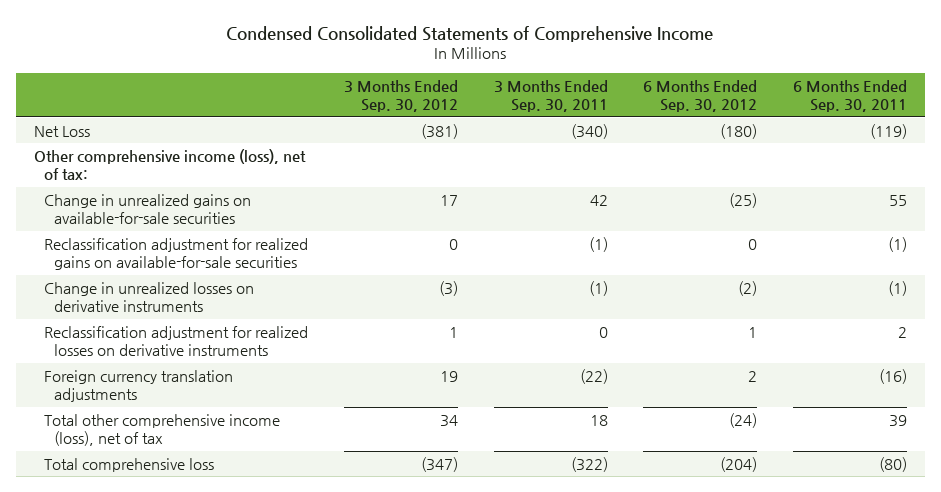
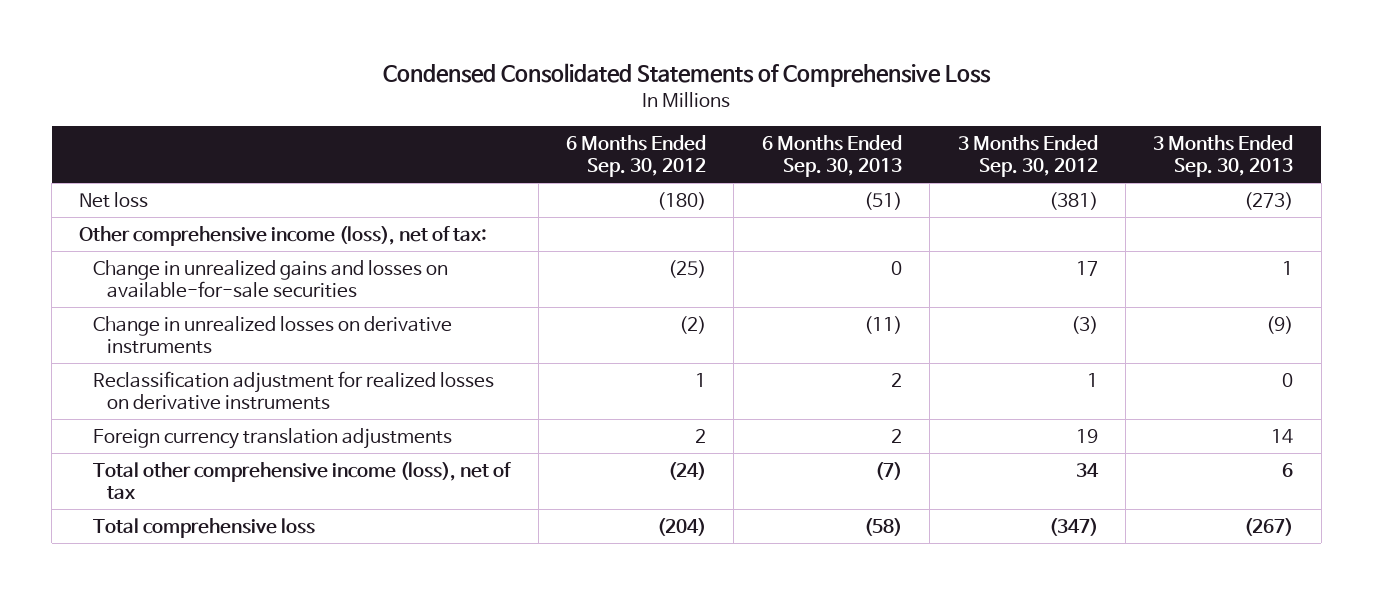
[226,25,714,42] Condensed Consolidated Statements of Comprehensive Income -> [383,63,992,88] Condensed Consolidated Statements of Comprehensive Loss
[493,79,608,113] 3 Months Ended Sep. 30, 2011 -> none
[793,79,908,113] 6 Months Ended Sep. 30, 2011 -> none
none -> [761,135,902,178] 6 Months Ended Sep. 30, 2013
none -> [1153,135,1294,178] 3 Months Ended Sep. 30, 2013
[33,125,90,137] Net Loss -> [79,191,149,208] Net loss
[44,237,309,271] Reclassification adjustment for realized gains on available-for-sale securities -> none
[44,193,252,225] Change in unrealized gains on available-for-sale securities -> [93,259,449,299] Change in unrealized gains and losses on available-for-sale securities

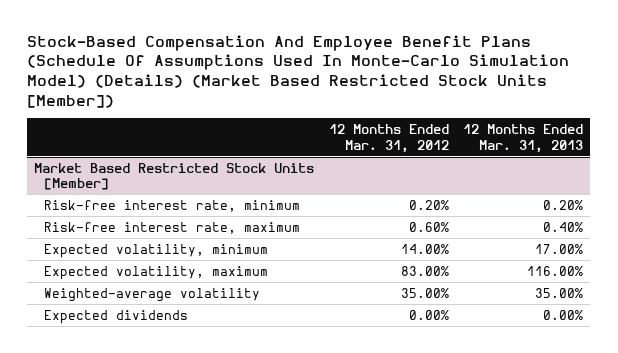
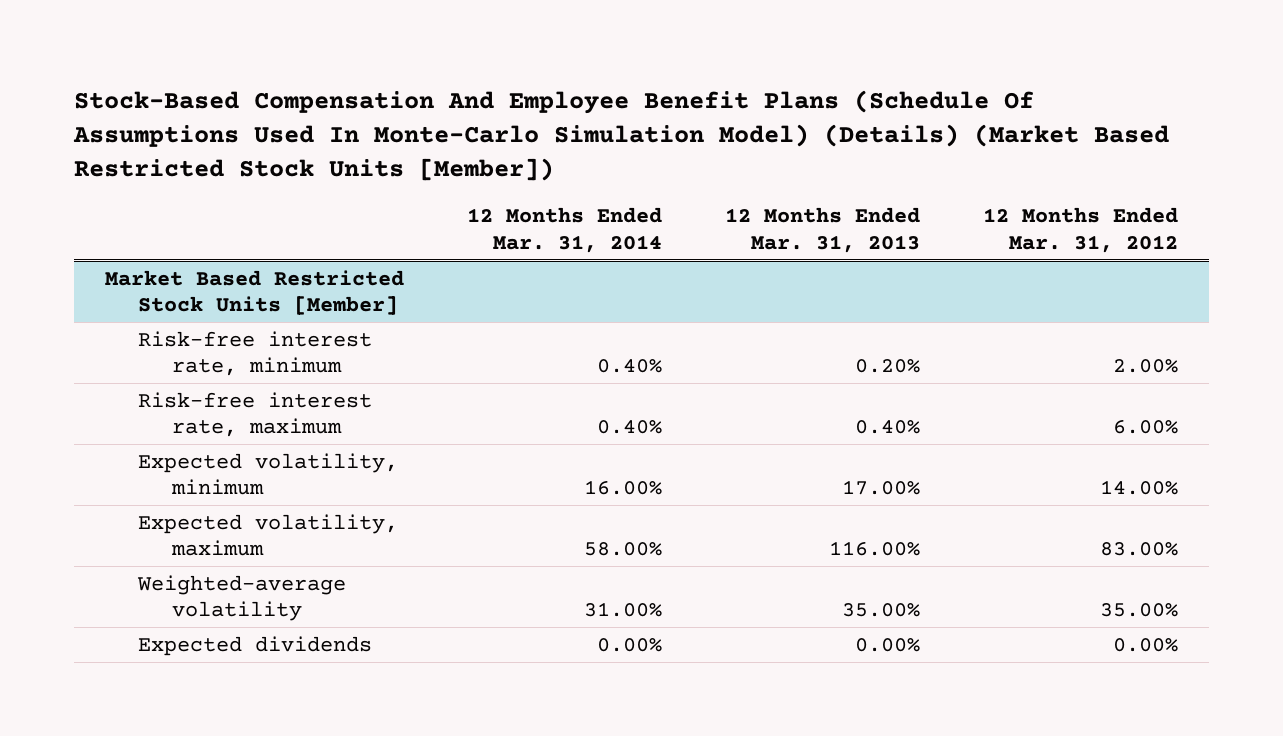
none -> [467,207,663,253] 12 Months Ended Mar. 31, 2014
[408,199,449,210] 0.20% -> [1112,359,1178,374] 2.00%
[408,221,449,232] 0.60% -> [1112,420,1178,435] 6.00%

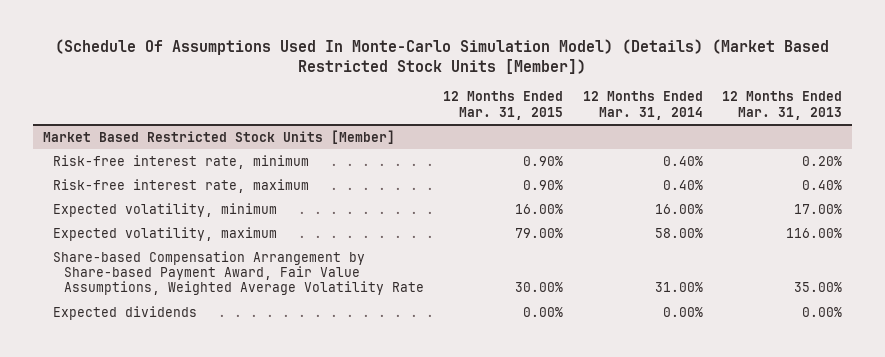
[72,90,1169,182] Stock-Based Compensation And Employee Benefit Plans (Schedule Of Assumptions Used In Monte-Carlo Simulation Model) (Details) (Market Based Restricted Stock Units [Member]) -> [55,39,830,75] (Schedule Of Assumptions Used In Monte-Carlo Simulation Model) (Details) (Market Based Restricted Stock Units [Member])
[982,207,1178,253] 12 Months Ended Mar. 31, 2012 -> none
none -> [443,91,564,120] 12 Months Ended Mar. 31, 2015
[137,574,347,622] Weighted-average volatility -> [53,250,424,296] Share-based Compensation Arrangement by Share-based Payment Award, Fair Value Assumptions, Weighted Average Volatility Rate

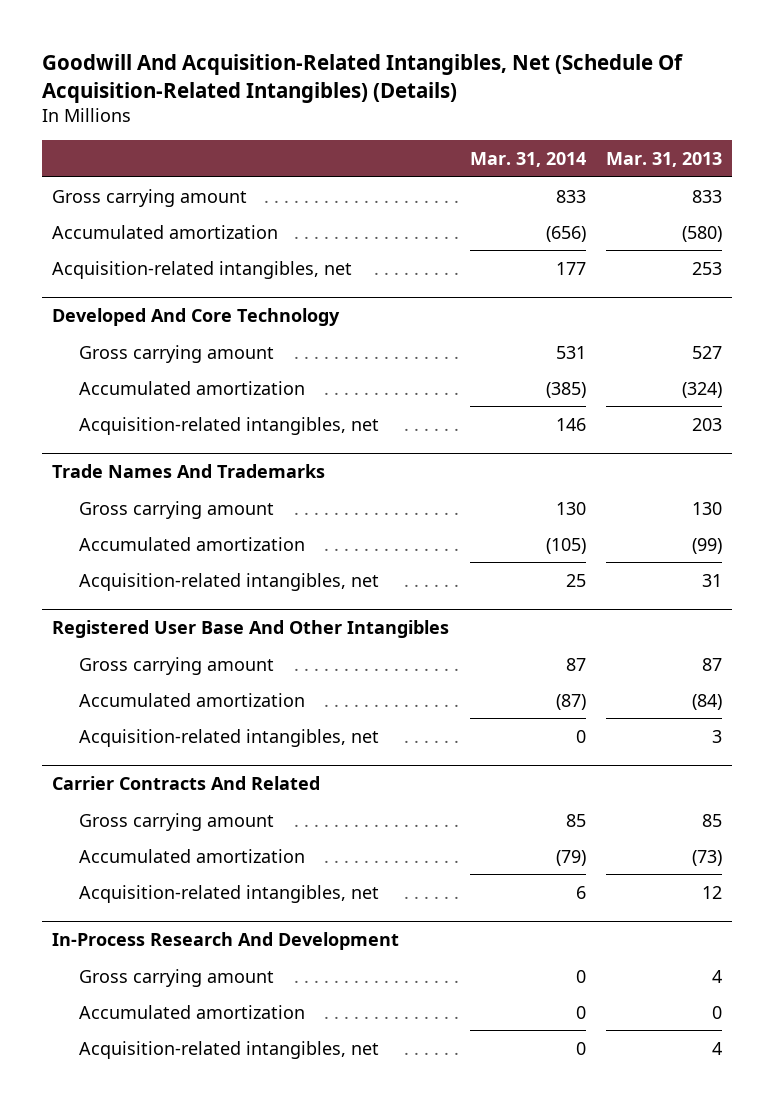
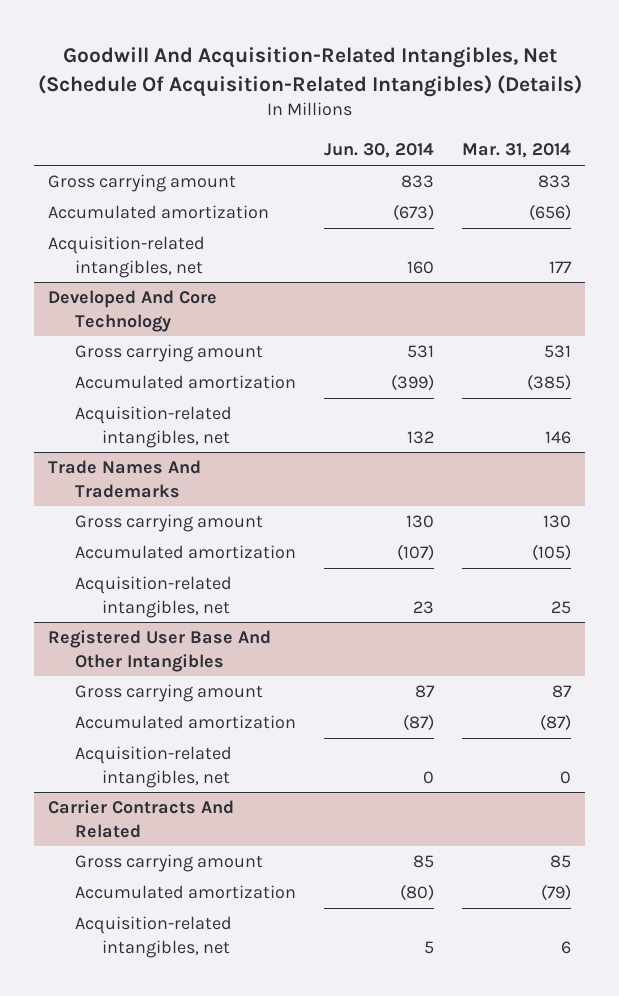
[606,151,723,167] Mar. 31, 2013 -> none
none -> [324,143,435,159] Jun. 30, 2014
[52,932,400,951] In-Process Research And Development -> none
[79,968,275,987] Gross carrying amount -> none
[79,1004,306,1019] Accumulated amortization -> none
[79,1040,380,1059] Acquisition-related intangibles, net -> none

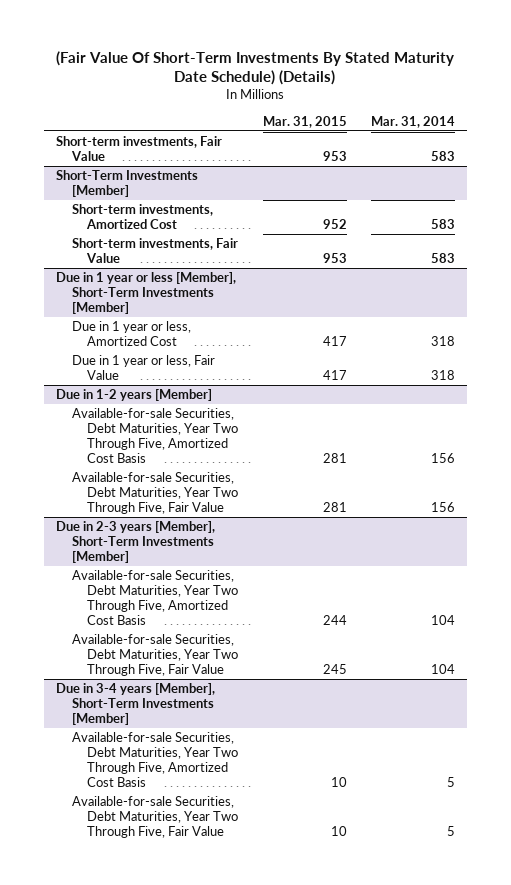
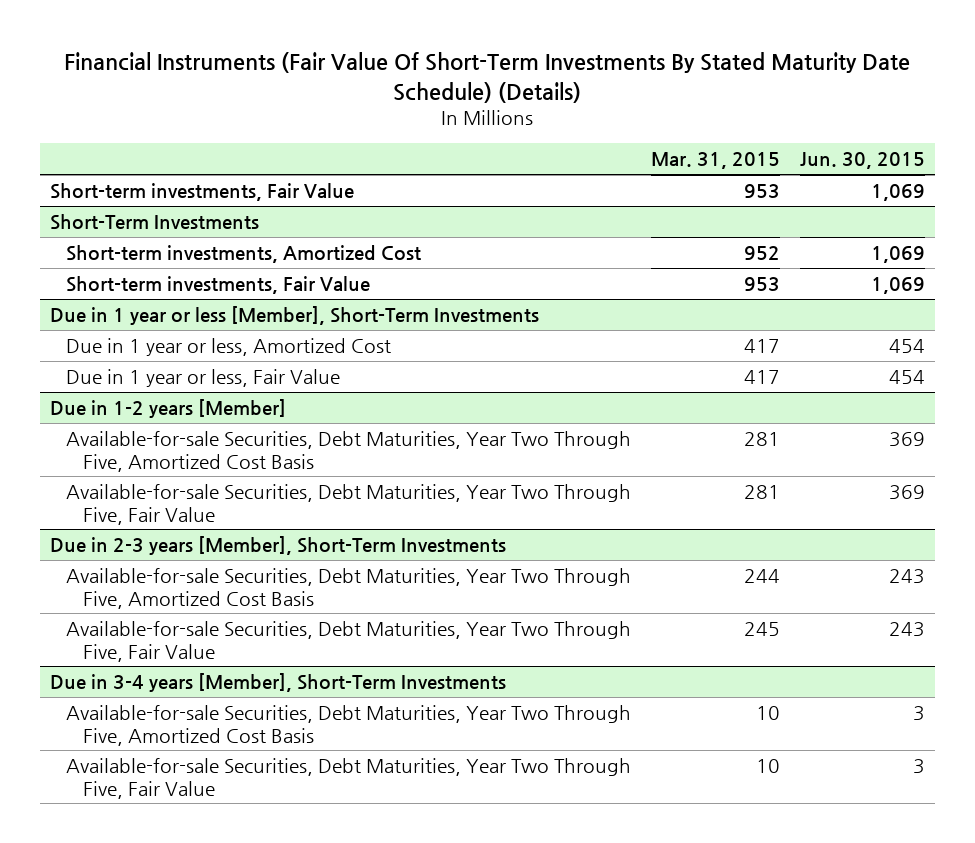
[56,50,455,86] (Fair Value Of Short-Term Investments By Stated Maturity Date Schedule) (Details) -> [64,52,911,103] Financial Instruments (Fair Value Of Short-Term Investments By Stated Maturity Date Schedule) (Details)
[371,115,456,128] Mar. 31, 2014 -> none
none -> [799,152,925,170] Jun. 30, 2015
[55,169,198,197] Short-Term Investments [Member] -> [49,213,259,230] Short-Term Investments
[55,271,236,314] Due in 1 year or less [Member], Short-Term Investments [Member] -> [49,305,539,325] Due in 1 year or less [Member], Short-Term Investments
[55,520,215,563] Due in 2-3 years [Member], Short-Term Investments [Member] -> [49,535,506,555] Due in 2-3 years [Member], Short-Term Investments
[55,682,215,725] Due in 3-4 years [Member], Short-Term Investments [Member] -> [49,672,506,692] Due in 3-4 years [Member], Short-Term Investments

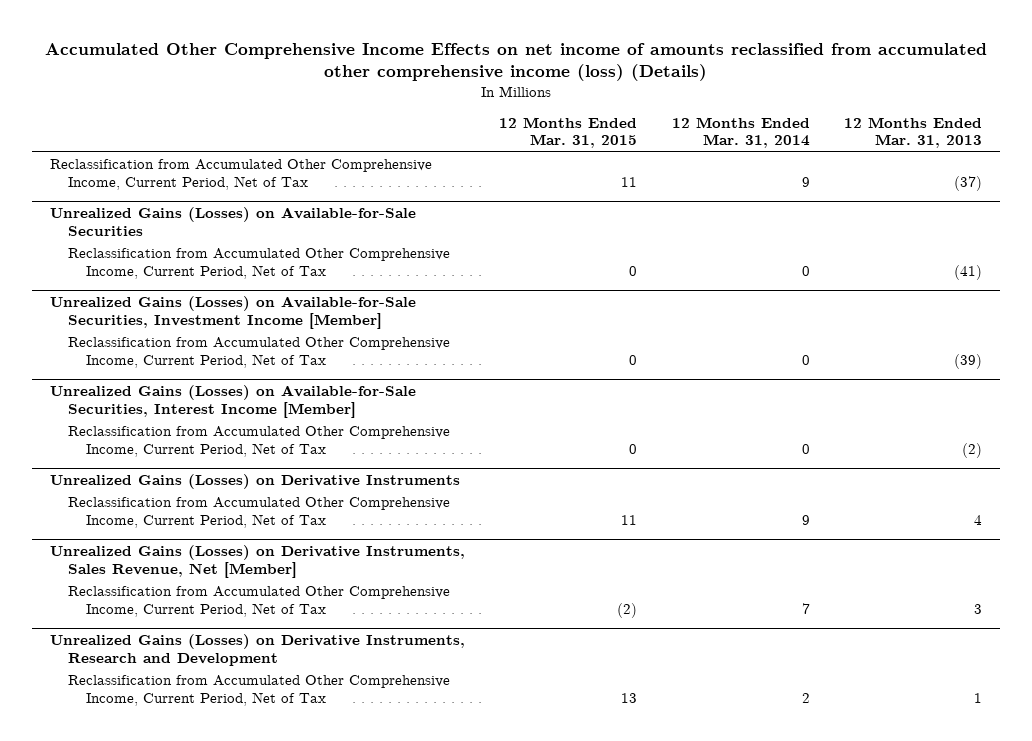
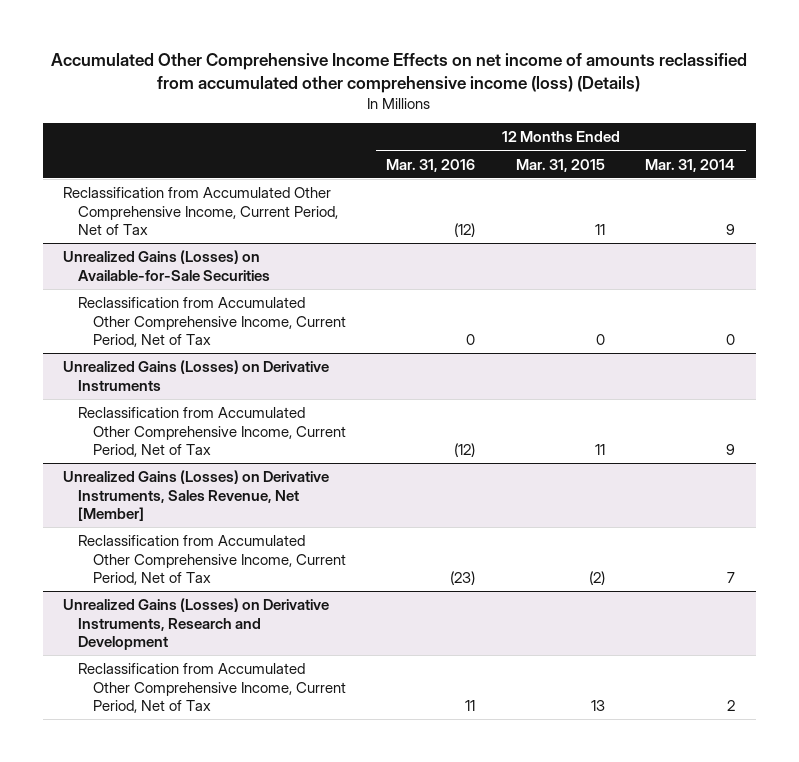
[844,116,983,149] 12 Months Ended Mar. 31, 2013 -> none
none -> [386,158,476,172] Mar. 31, 2016
[49,296,416,329] Unrealized Gains (Losses) on Available-for-Sale Securities, Investment Income [Member] -> none
[68,337,451,368] Reclassification from Accumulated Other Comprehensive Income, Current Period, Net of Tax -> none
[49,385,416,418] Unrealized Gains (Losses) on Available-for-Sale Securities, Interest Income [Member] -> none
[68,426,451,457] Reclassification from Accumulated Other Comprehensive Income, Current Period, Net of Tax -> none

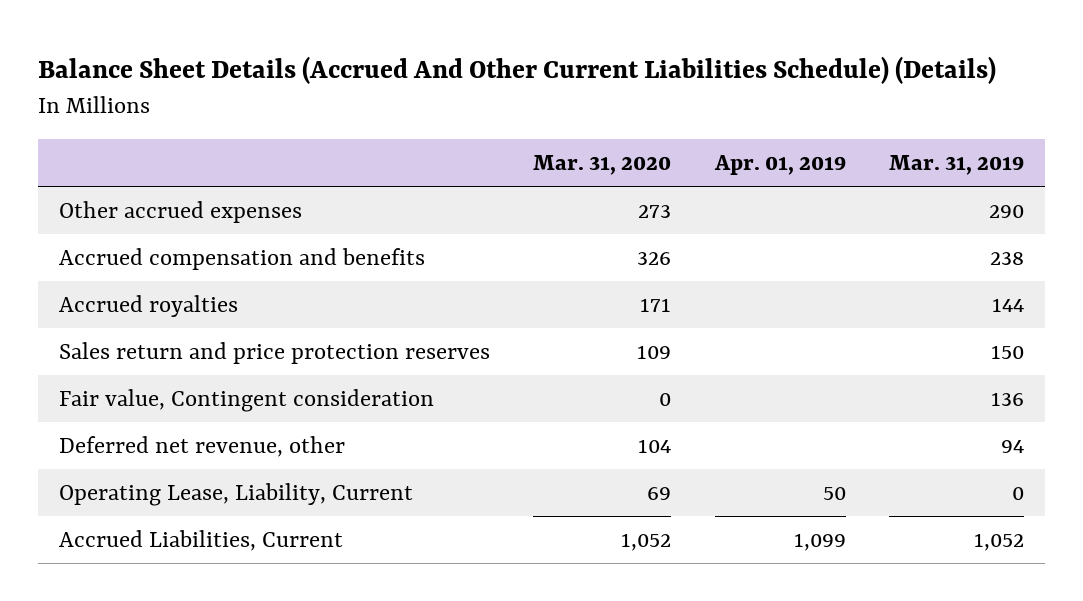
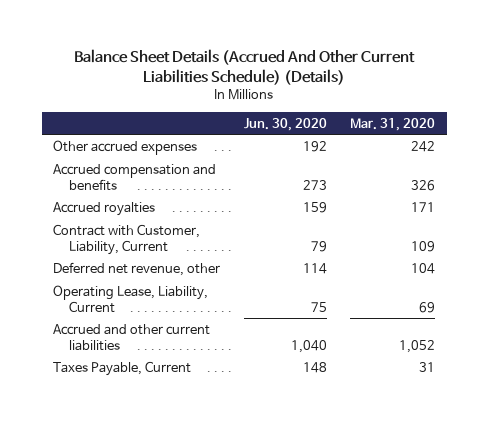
[713,155,846,176] Apr. 01, 2019 -> none
[888,155,1024,176] Mar. 31, 2019 -> none
none -> [243,117,327,131] Jun. 30, 2020
[638,204,672,218] 273 -> [411,140,436,152] 242
[59,388,435,412] Fair value, Contingent consideration -> none
[59,341,491,364] Sales return and price protection reserves -> [53,223,201,255] Contract with Customer, Liability, Current
[59,529,344,551] Accrued Liabilities, Current -> [53,323,211,351] Accrued and other current liabilities
none -> [53,360,192,376] Taxes Payable, Current

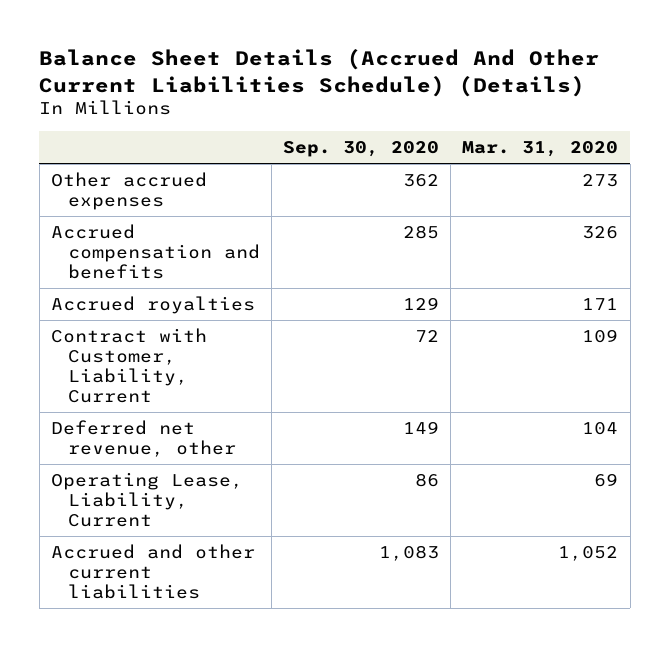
[243,117,327,131] Jun. 30, 2020 -> none
none -> [283,141,440,158] Sep. 30, 2020
[411,140,436,152] 242 -> [582,173,619,187] 273
[53,360,192,376] Taxes Payable, Current -> none

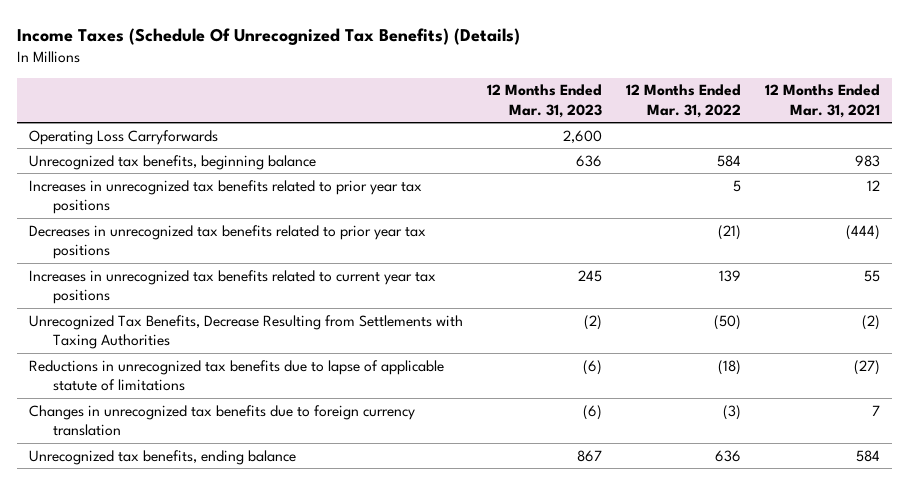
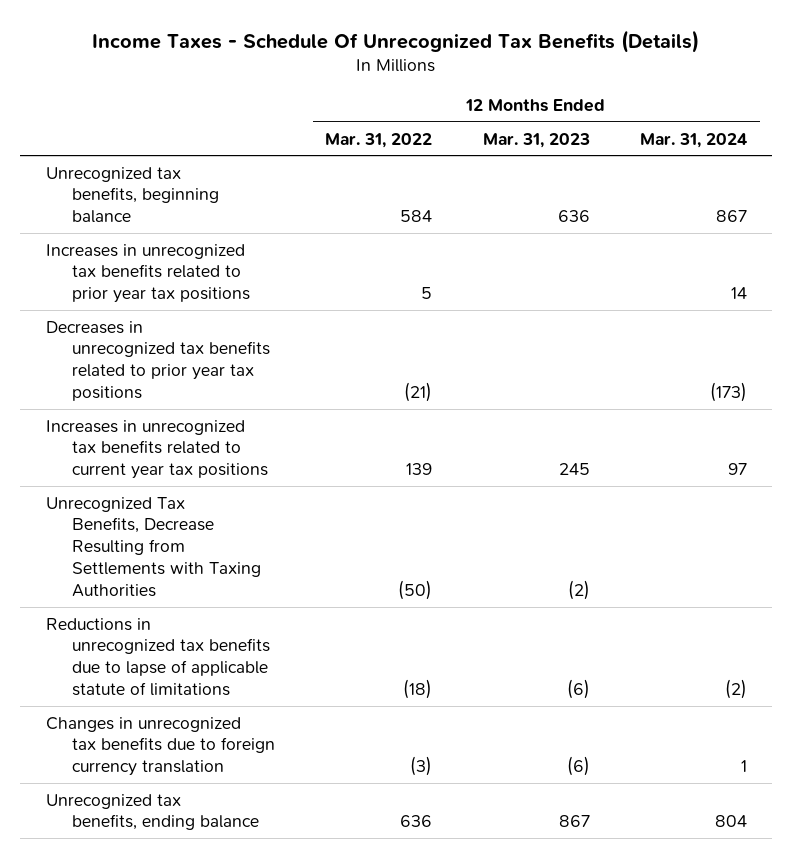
[17,28,521,46] Income Taxes (Schedule Of Unrecognized Tax Benefits) (Details) -> [92,29,700,53] Income Taxes - Schedule Of Unrecognized Tax Benefits (Details)
[765,84,881,119] 12 Months Ended Mar. 31, 2021 -> none
none -> [639,132,747,148] Mar. 31, 2024
[29,129,219,145] Operating Loss Carryforwards -> none

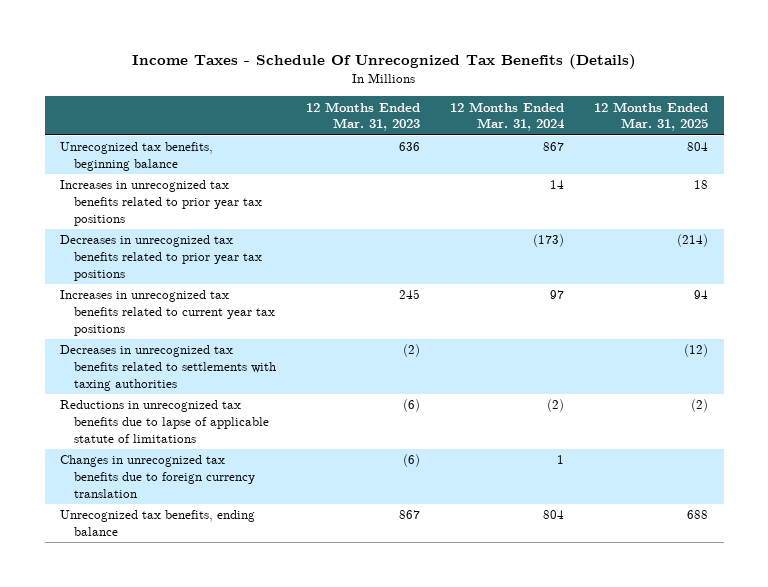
[325,132,433,148] Mar. 31, 2022 -> none
none -> [594,101,709,132] 12 Months Ended Mar. 31, 2025
[45,496,261,598] Unrecognized Tax Benefits, Decrease Resulting from Settlements with Taxing Authorities -> [59,345,277,392] Decreases in unrecognized tax benefits related to settlements with taxing authorities

